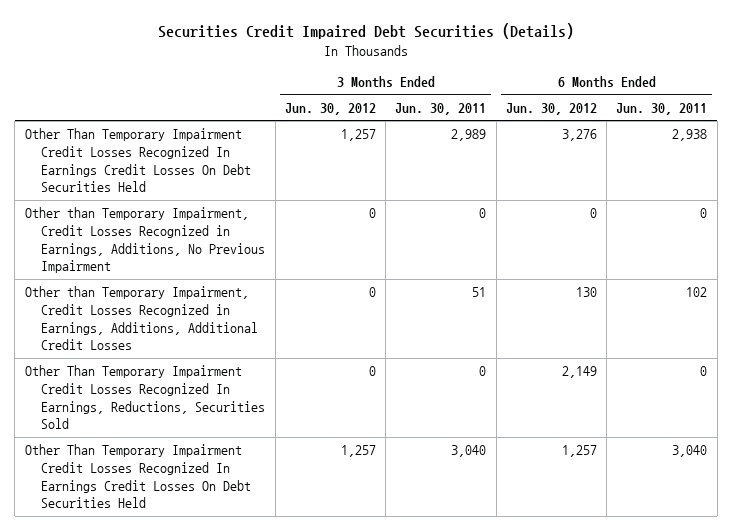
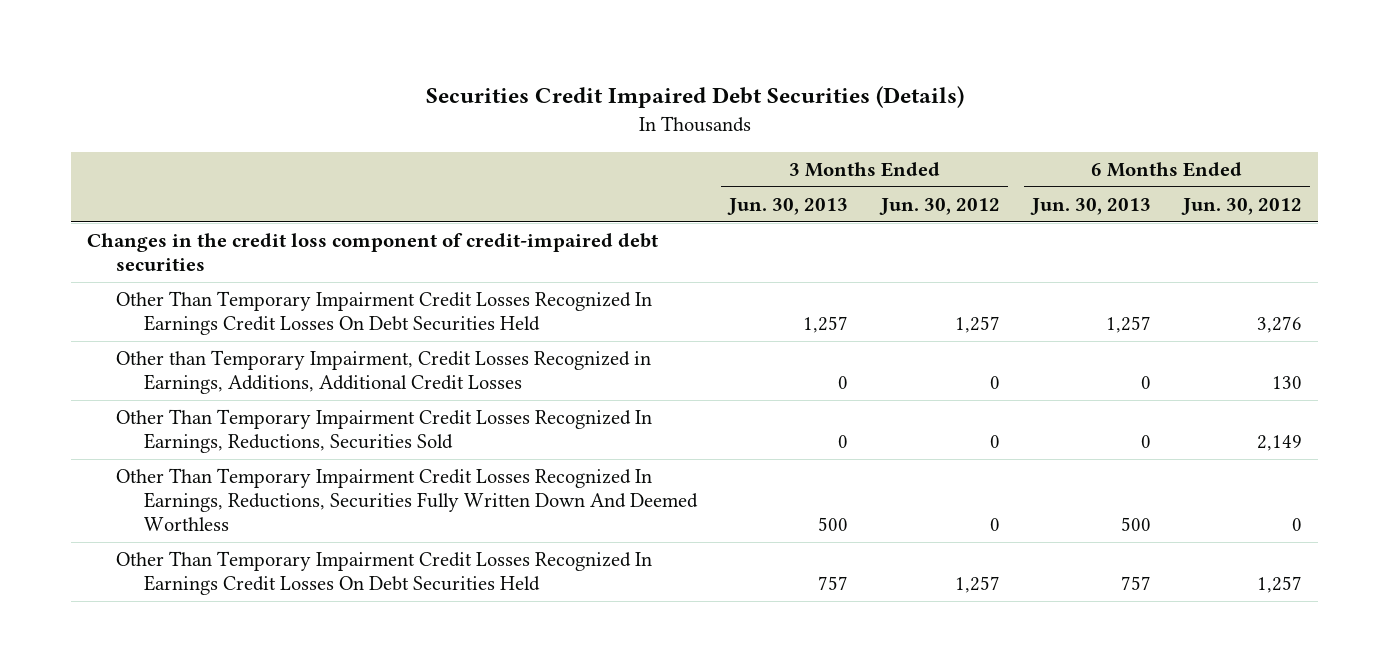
[395,102,487,115] Jun. 30, 2011 -> none
[616,102,708,115] Jun. 30, 2011 -> none
none -> [727,197,849,215] Jun. 30, 2013
none -> [1029,197,1151,215] Jun. 30, 2013
none -> [87,233,659,272] Changes in the credit loss component of credit-impaired debt securities
[24,207,266,274] Other than Temporary Impairment, Credit Losses Recognized in Earnings, Additions, No Previous Impairment -> none
none -> [115,468,699,532] Other Than Temporary Impairment Credit Losses Recognized In Earnings, Reductions, Securities Fully Written Down And Deemed Worthless

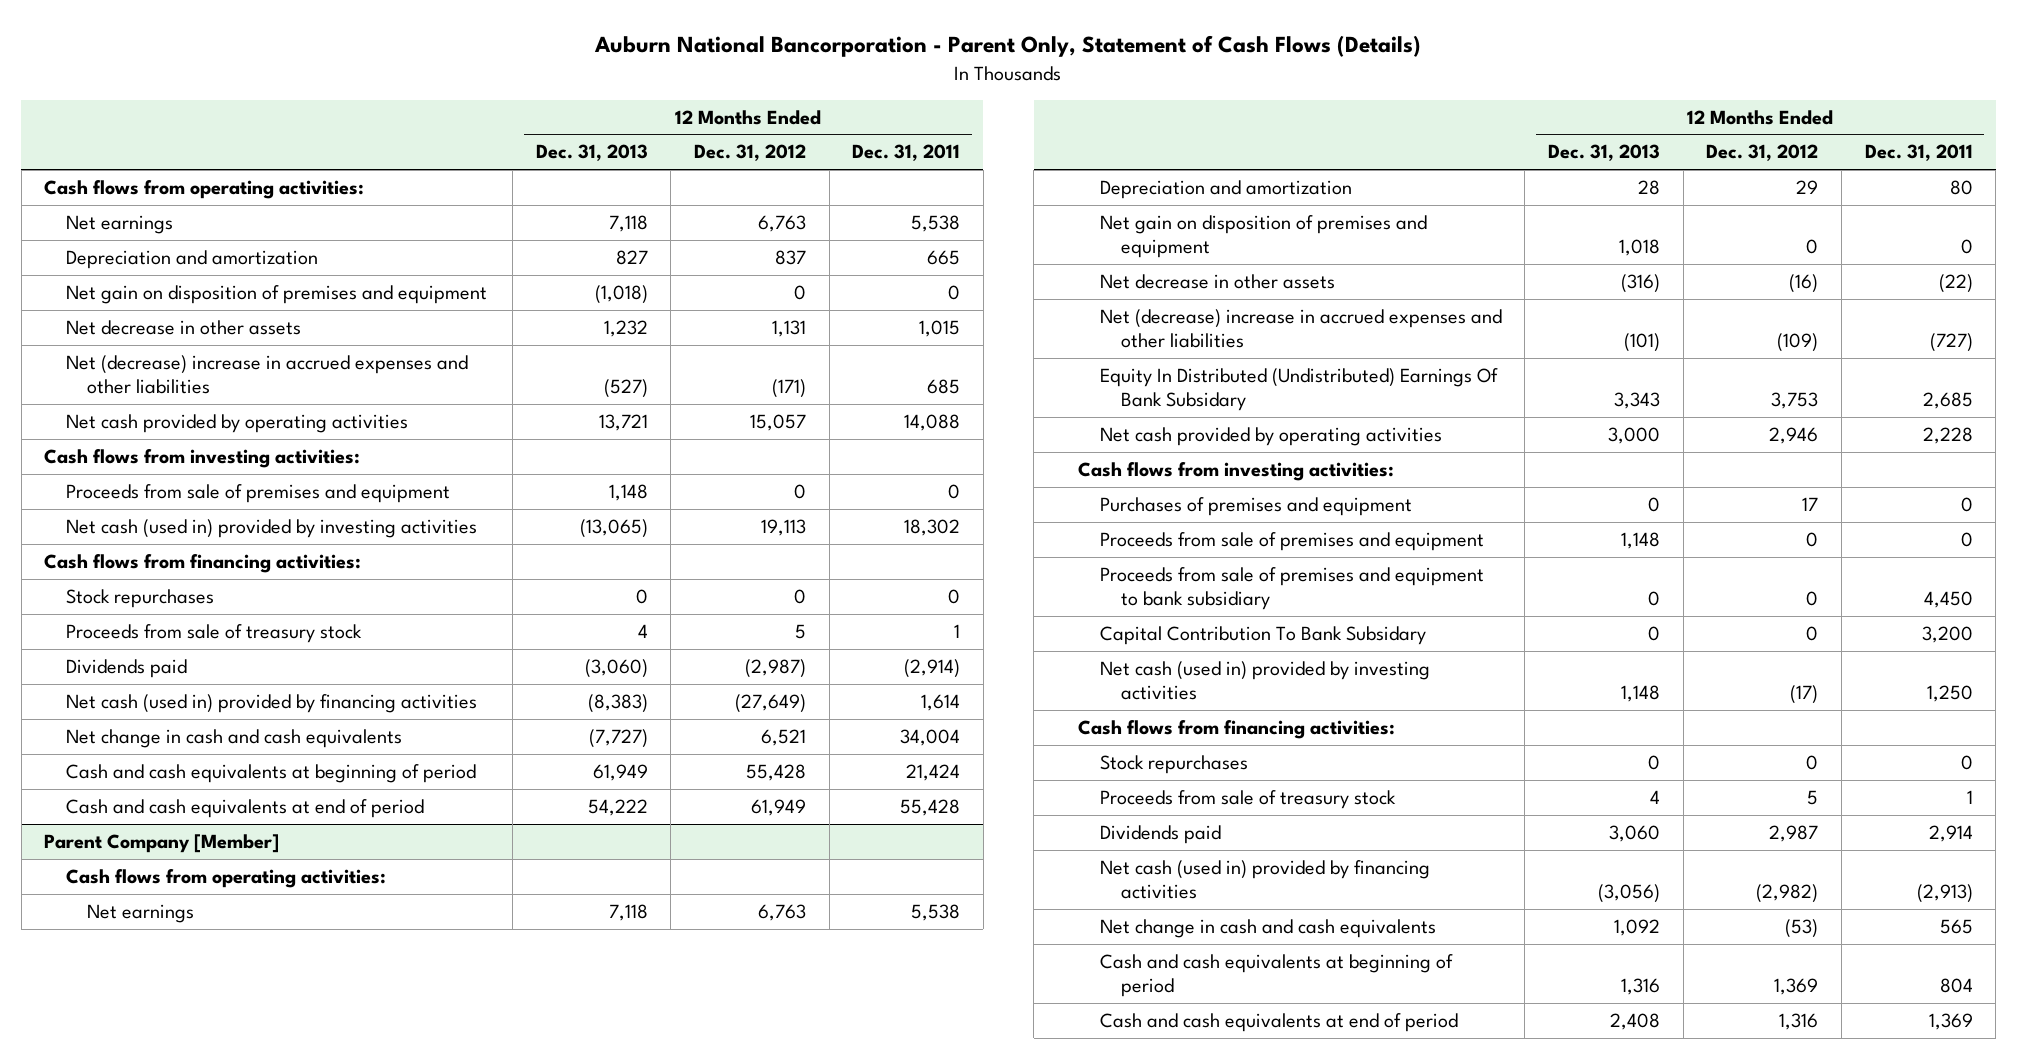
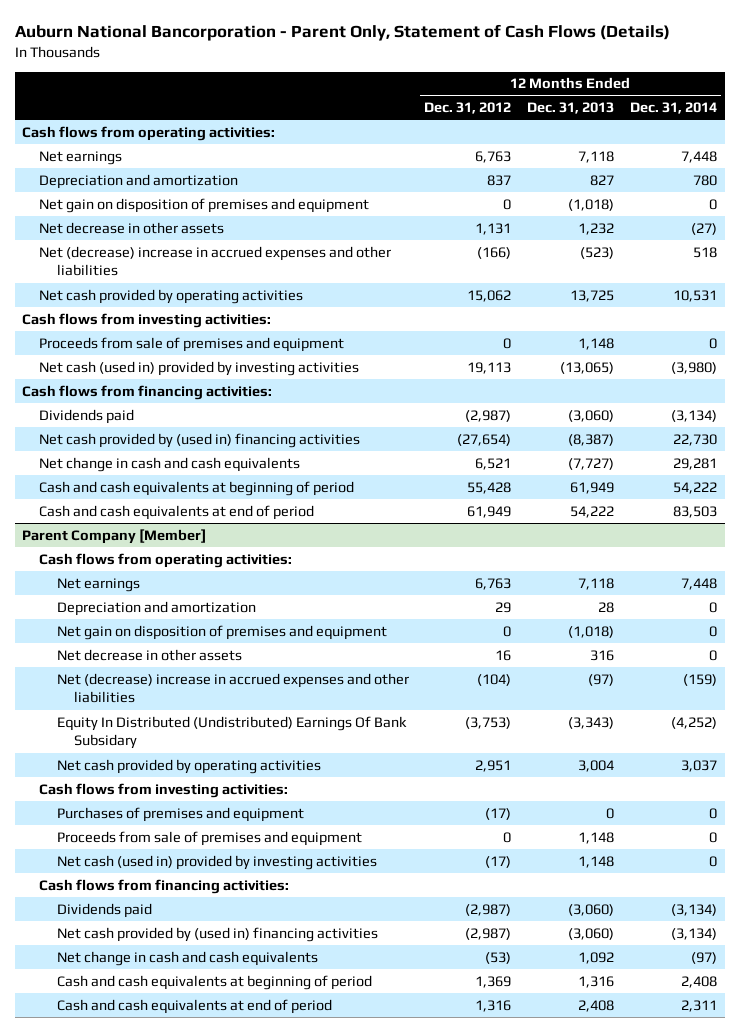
[852,144,961,162] Dec. 31, 2011 -> none
none -> [629,102,717,115] Dec. 31, 2014
[603,379,648,399] (527) -> [579,246,614,259] (523)
[771,379,806,399] (171) -> [477,246,512,259] (166)
[598,414,648,432] 13,721 -> [569,289,614,302] 13,725
[749,414,806,432] 15,057 -> [467,289,512,302] 15,062
[65,589,214,609] Stock repurchases -> none
[65,624,362,644] Proceeds from sale of treasury stock -> none
[65,694,477,714] Net cash (used in) provided by financing activities -> [39,432,361,448] Net cash provided by (used in) financing activities
[587,694,648,714] (8,383) -> [567,433,614,446] (8,387)
[734,694,806,714] (27,649) -> [457,433,512,446] (27,654)
[1619,239,1661,257] 1,018 -> [567,625,614,638] (1,018)
[1621,274,1661,294] (316) -> [589,649,614,661] 316
[1789,274,1819,294] (16) -> [495,649,512,661] 16
[1624,333,1661,353] (101) -> [587,673,614,686] (97)
[1777,333,1819,353] (109) -> [477,673,512,686] (104)
[1614,392,1661,410] 3,343 -> [567,716,614,729] (3,343)
[1771,392,1819,410] 3,753 -> [465,716,512,729] (3,753)
[1608,427,1661,445] 3,000 -> [577,759,614,772] 3,004
[1769,427,1819,445] 2,946 -> [475,759,512,772] 2,951
[1802,497,1819,512] 17 -> [485,807,512,820] (17)
[1099,567,1484,611] Proceeds from sale of premises and equipment to bank subsidiary -> none
[1099,626,1426,646] Capital Contribution To Bank Subsidary -> none
[1099,755,1248,775] Stock repurchases -> none
[1099,790,1396,810] Proceeds from sale of treasury stock -> none
[1609,825,1661,843] 3,060 -> [567,903,614,916] (3,060)
[1769,825,1819,843] 2,987 -> [465,903,512,916] (2,987)
[1099,860,1430,900] Net cash (used in) provided by financing activities -> [56,926,378,942] Net cash provided by (used in) financing activities
[1598,884,1661,904] (3,056) -> [567,927,614,940] (3,060)
[1756,884,1819,904] (2,982) -> [465,927,512,940] (2,987)

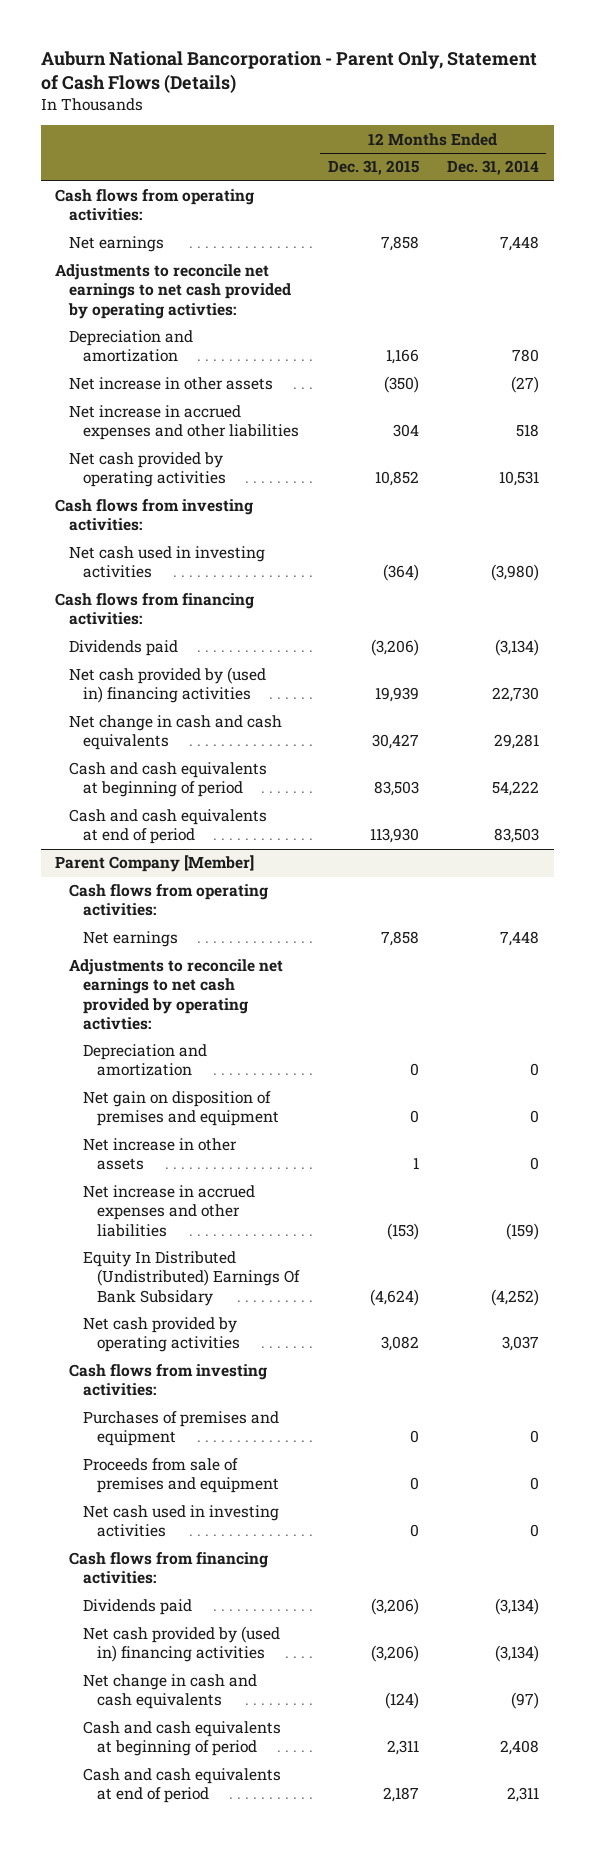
[424,102,512,115] Dec. 31, 2012 -> none
[526,102,614,115] Dec. 31, 2013 -> none
none -> [327,160,419,176] Dec. 31, 2015
none -> [54,264,291,319] Adjustments to reconcile net earnings to net cash provided by operating activties:
[39,197,370,213] Net gain on disposition of premises and equipment -> none
[39,221,225,234] Net decrease in other assets -> [68,377,273,391] Net increase in other assets
[39,245,392,277] Net (decrease) increase in accrued expenses and other liabilities -> [68,405,299,441] Net increase in accrued expenses and other liabilities
[39,336,345,352] Proceeds from sale of premises and equipment -> none
[39,360,360,376] Net cash (used in) provided by investing activities -> [68,546,265,579] Net cash used in investing activities
none -> [68,959,283,1030] Adjustments to reconcile net earnings to net cash provided by operating activties:
[56,648,242,661] Net decrease in other assets -> [82,1138,237,1171] Net increase in other assets
[56,672,409,704] Net (decrease) increase in accrued expenses and other liabilities -> [82,1185,255,1237] Net increase in accrued expenses and other liabilities
[56,854,377,870] Net cash (used in) provided by investing activities -> [82,1505,279,1538] Net cash used in investing activities

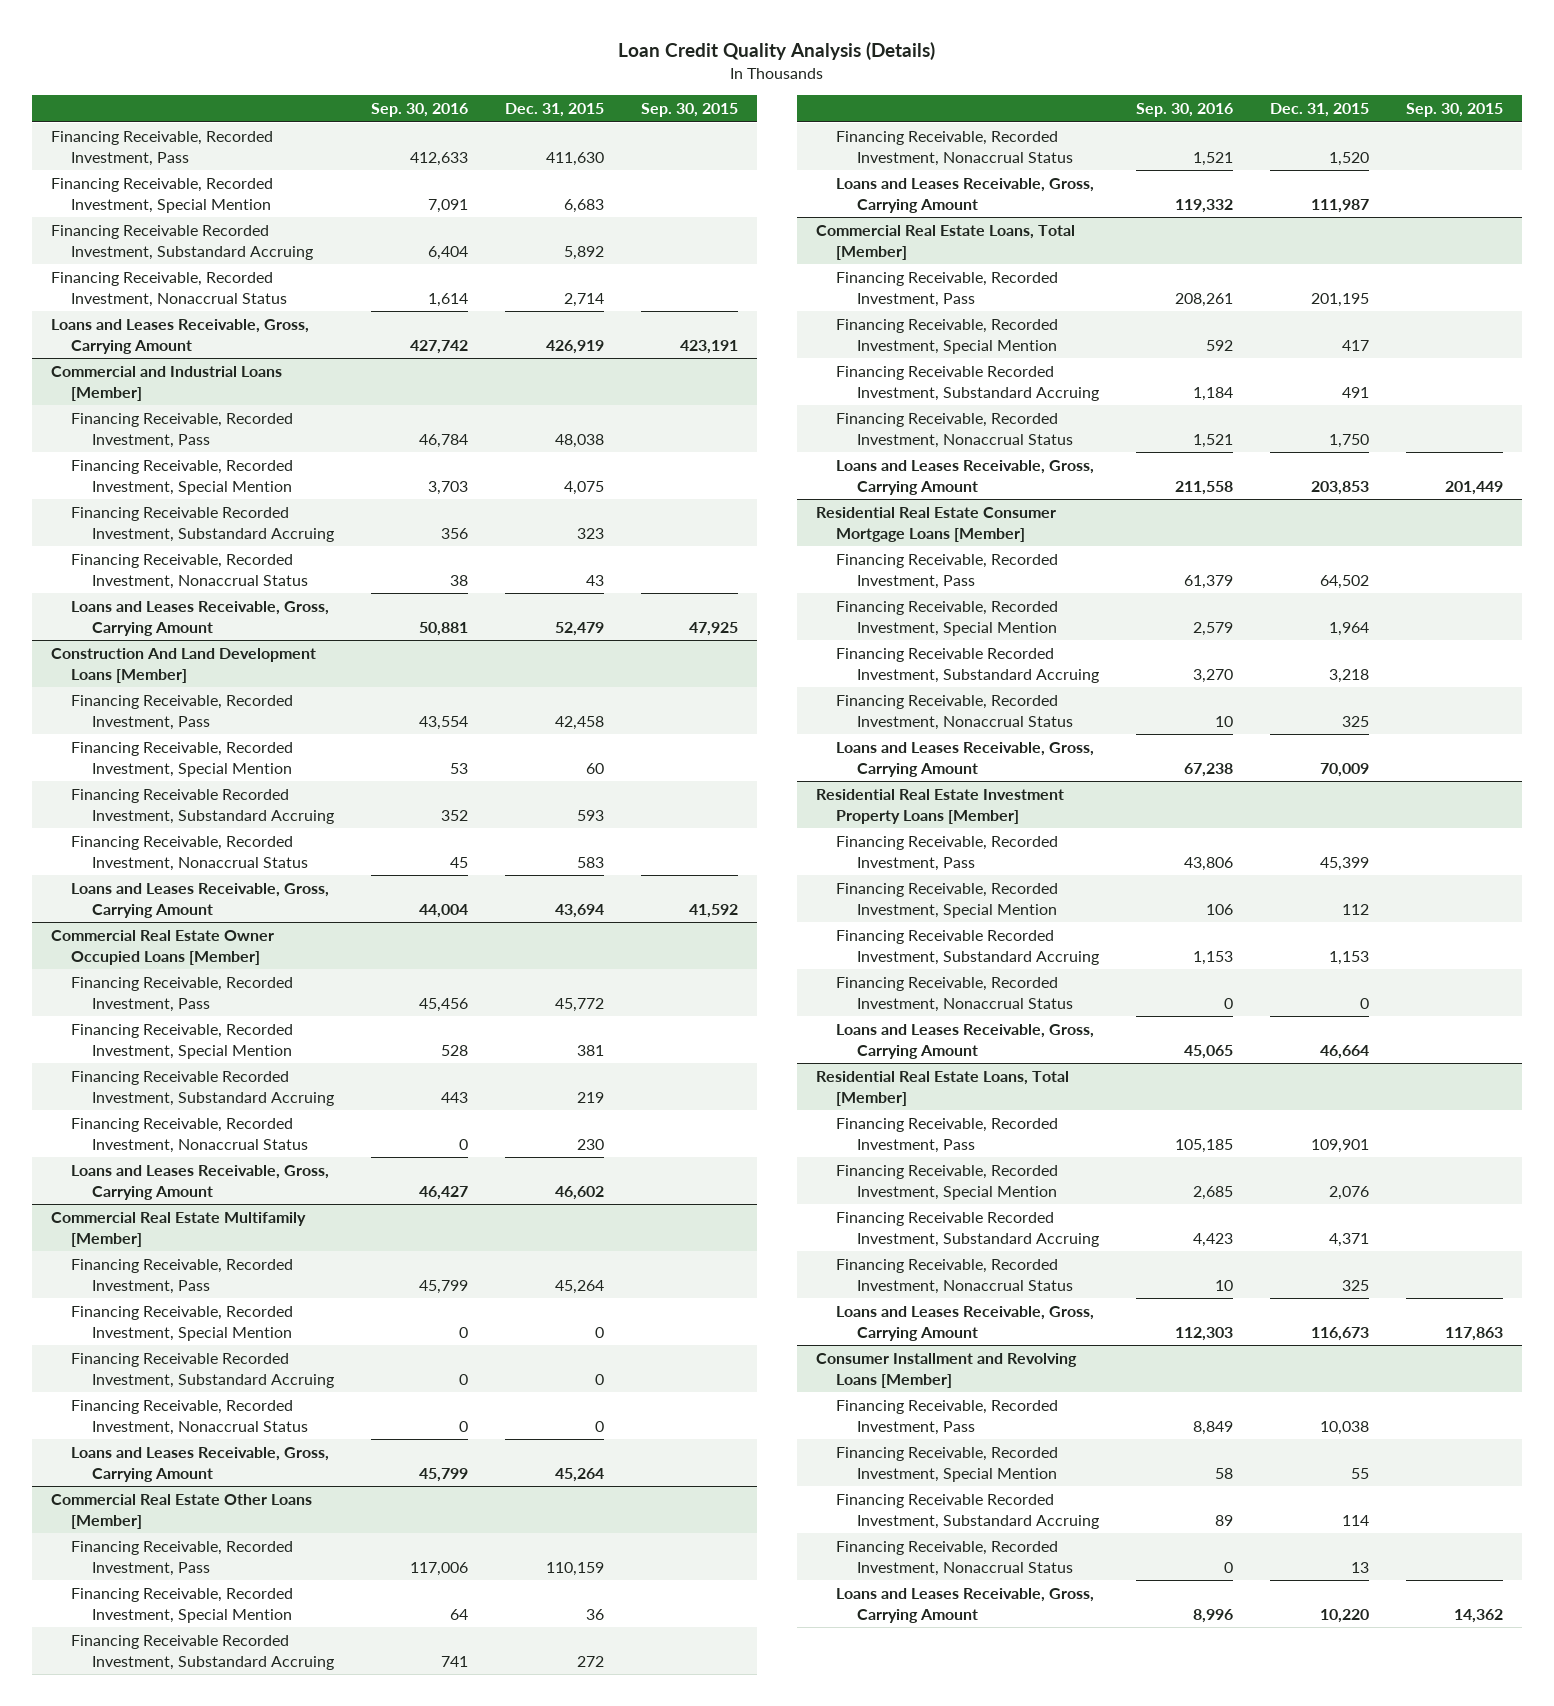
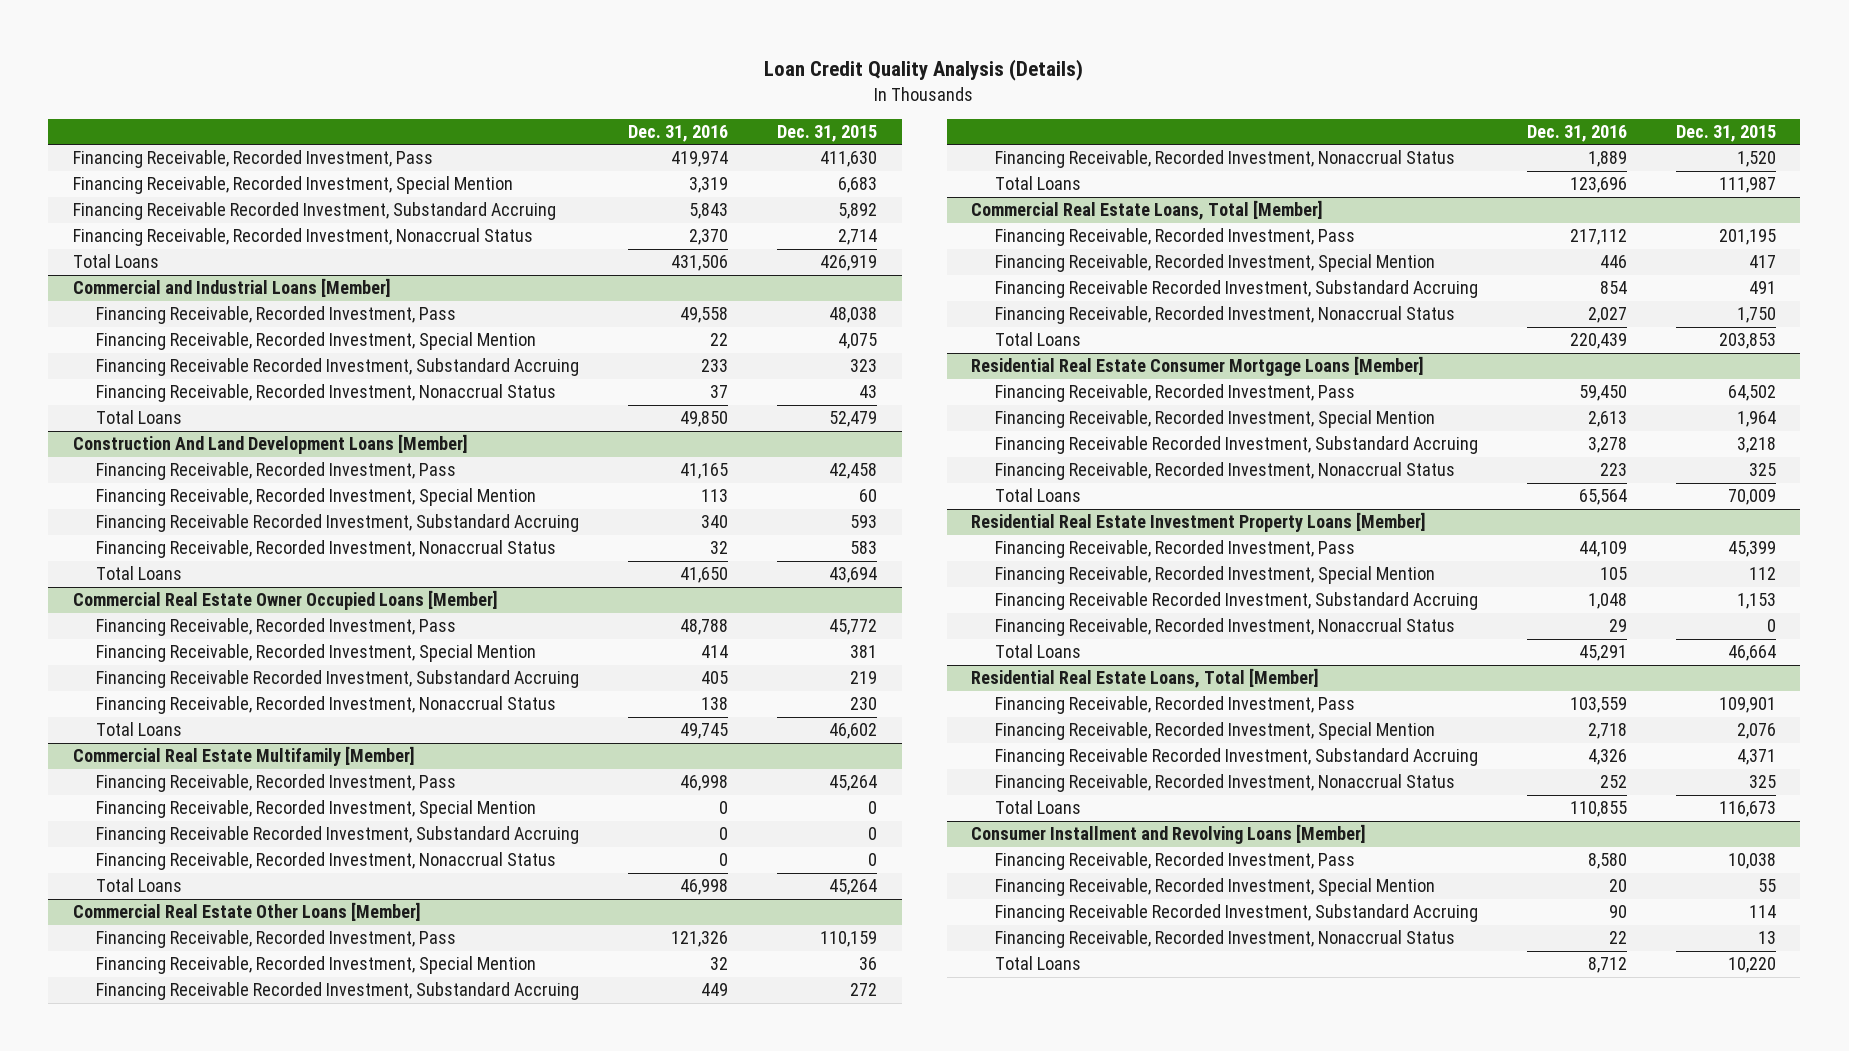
[370,103,468,118] Sep. 30, 2016 -> none
[641,103,739,118] Sep. 30, 2015 -> none
none -> [628,124,729,142] Dec. 31, 2016
[50,319,309,355] Loans and Leases Receivable, Gross, Carrying Amount -> [72,254,159,269] Total Loans
[71,601,330,637] Loans and Leases Receivable, Gross, Carrying Amount -> [96,410,183,425] Total Loans
[71,883,330,919] Loans and Leases Receivable, Gross, Carrying Amount -> [96,566,183,581] Total Loans
[71,1165,330,1201] Loans and Leases Receivable, Gross, Carrying Amount -> [96,722,183,737] Total Loans
[71,1447,330,1483] Loans and Leases Receivable, Gross, Carrying Amount -> [96,878,183,893] Total Loans
[836,178,1095,214] Loans and Leases Receivable, Gross, Carrying Amount -> [994,176,1081,191] Total Loans
[836,460,1095,496] Loans and Leases Receivable, Gross, Carrying Amount -> [994,332,1081,347] Total Loans
[836,742,1095,778] Loans and Leases Receivable, Gross, Carrying Amount -> [994,488,1081,503] Total Loans
[836,1024,1095,1060] Loans and Leases Receivable, Gross, Carrying Amount -> [994,644,1081,659] Total Loans
[836,1306,1095,1342] Loans and Leases Receivable, Gross, Carrying Amount -> [994,800,1081,815] Total Loans
[836,1588,1095,1624] Loans and Leases Receivable, Gross, Carrying Amount -> [994,956,1081,971] Total Loans

